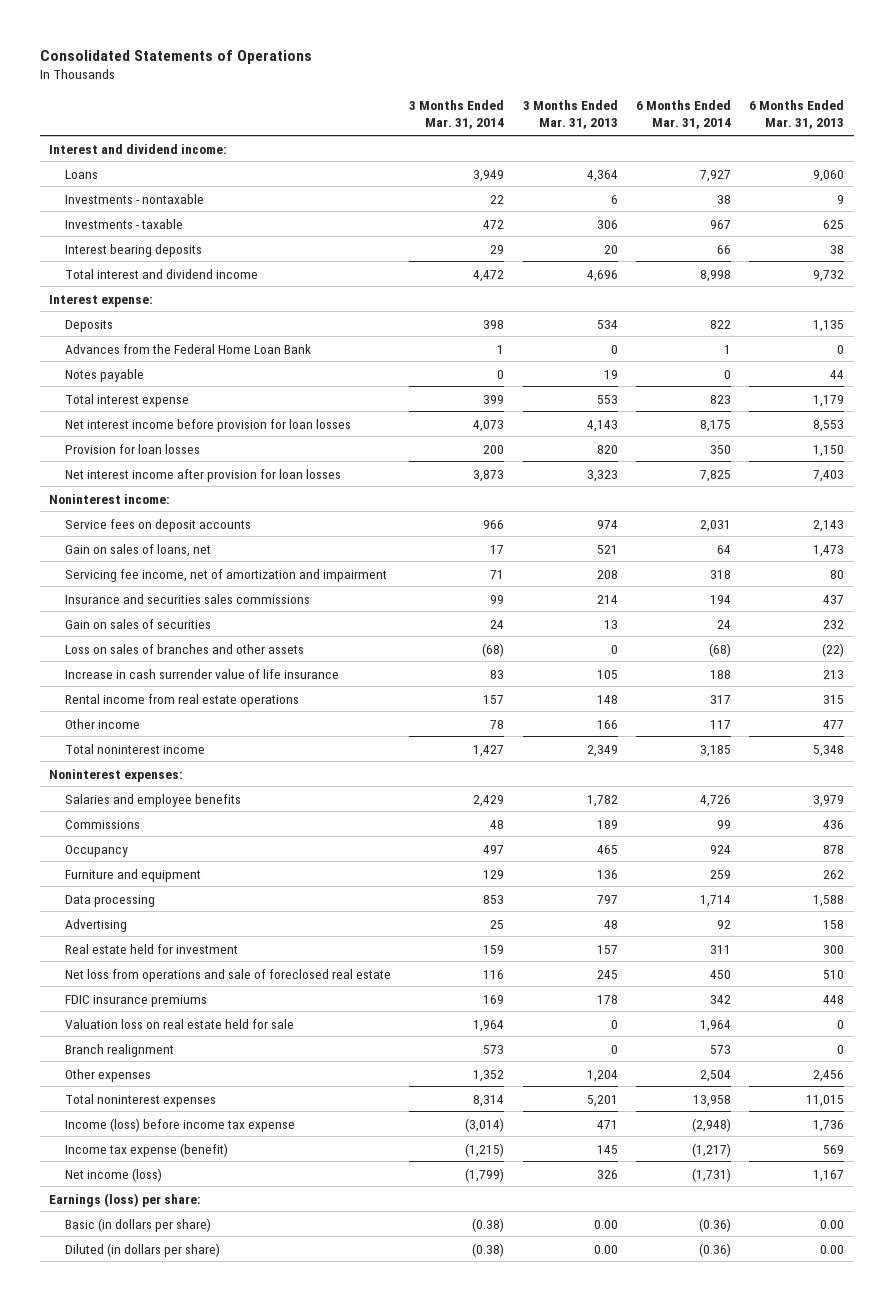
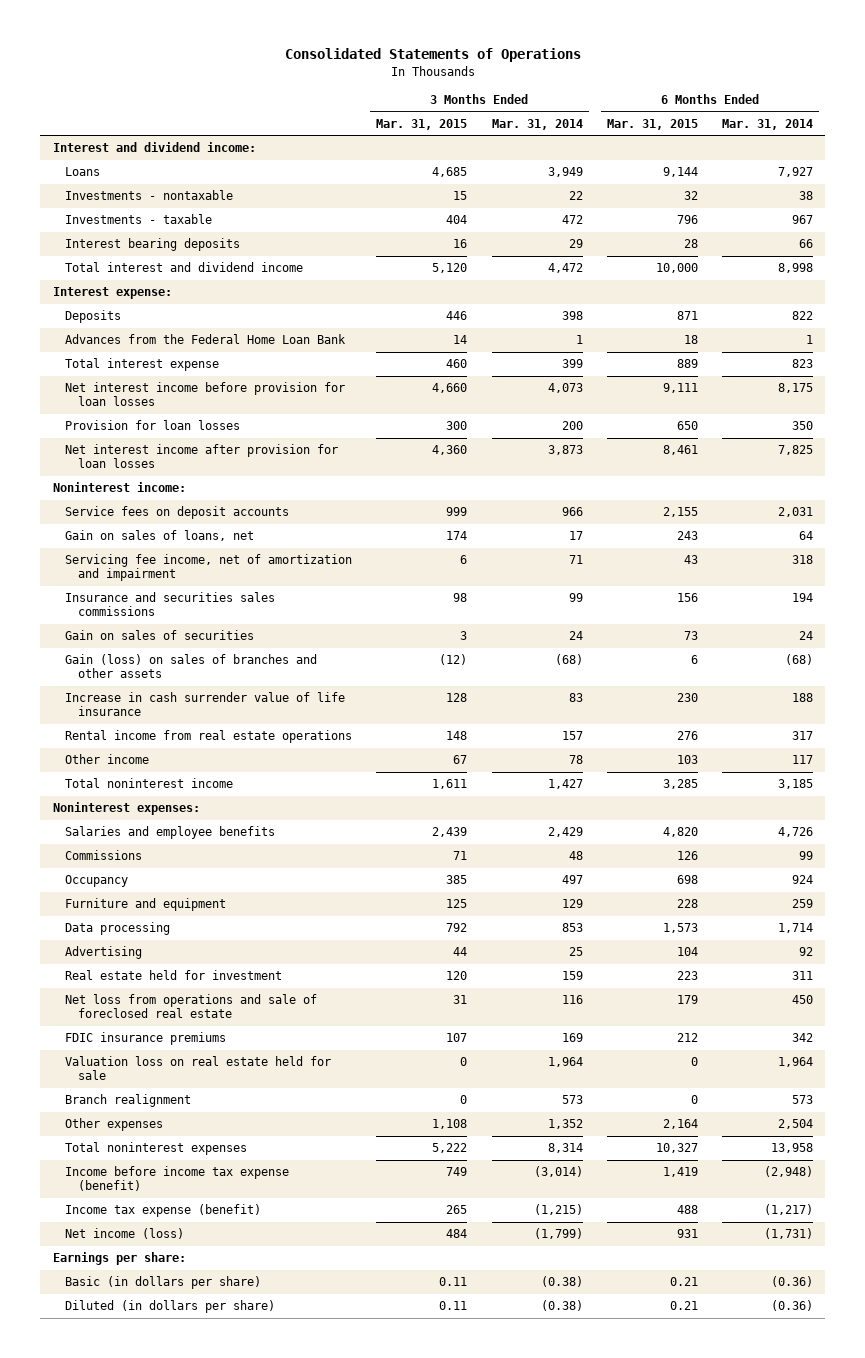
[522,100,618,130] 3 Months Ended Mar. 31, 2013 -> none
[749,100,845,130] 6 Months Ended Mar. 31, 2013 -> none
none -> [376,118,468,130] Mar. 31, 2015
none -> [606,118,698,130] Mar. 31, 2015
[64,368,144,382] Notes payable -> none
[64,643,304,654] Loss on sales of branches and other assets -> [65,654,318,679] Gain (loss) on sales of branches and other assets
[64,1117,295,1132] Income (loss) before income tax expense -> [65,1166,290,1192] Income before income tax expense (benefit)
[49,1192,202,1207] Earnings (loss) per share: -> [52,1252,186,1266] Earnings per share:

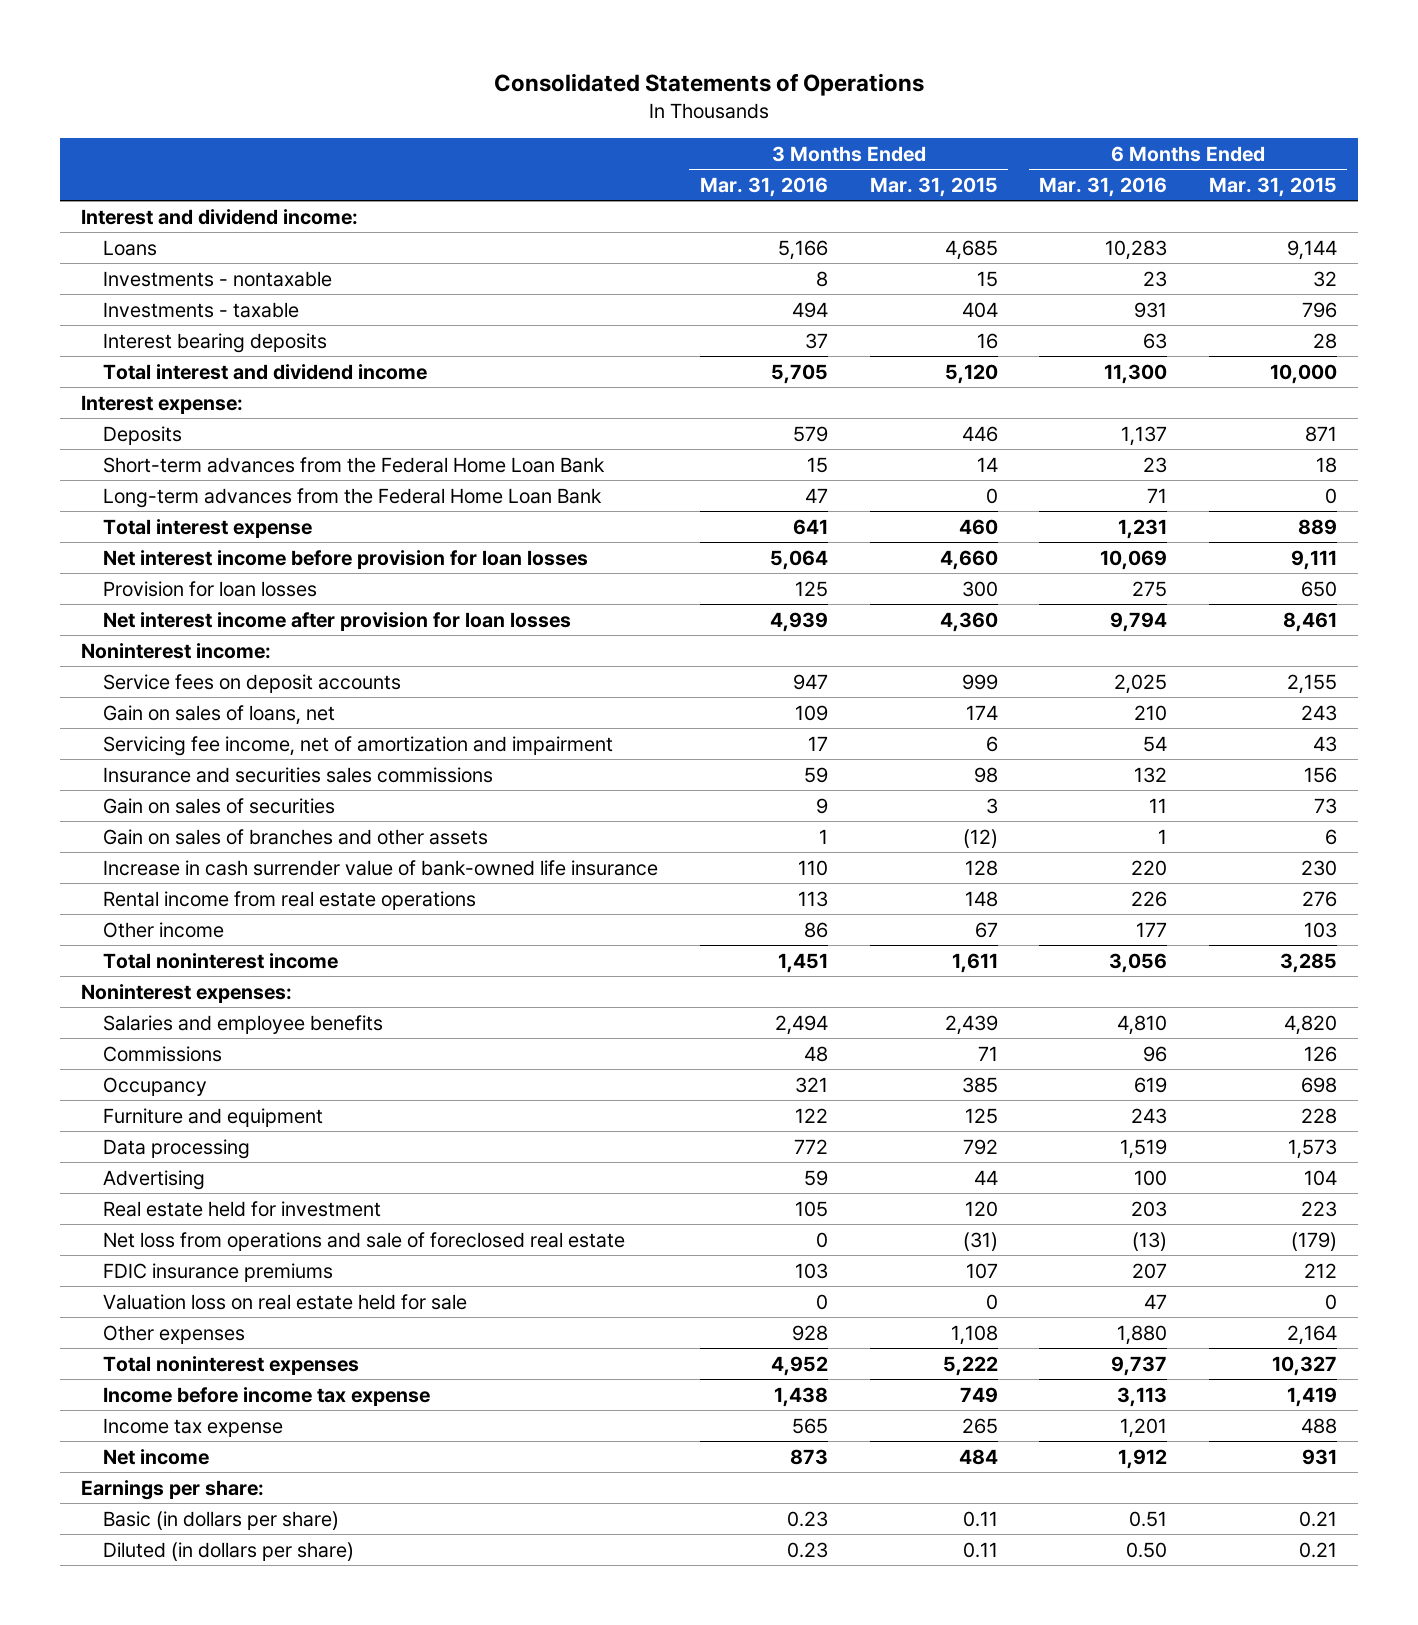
[491,118,583,130] Mar. 31, 2014 -> none
[721,118,813,130] Mar. 31, 2014 -> none
none -> [699,176,828,197] Mar. 31, 2016
none -> [1039,176,1168,197] Mar. 31, 2016
none -> [103,456,606,473] Short-term advances from the Federal Home Loan Bank
[65,334,347,345] Advances from the Federal Home Loan Bank -> [103,487,603,508] Long-term advances from the Federal Home Loan Bank
[453,335,468,345] 14 -> [985,487,998,504] 0
[683,335,698,345] 18 -> [1324,487,1337,504] 0
[65,654,318,679] Gain (loss) on sales of branches and other assets -> [103,828,489,845] Gain on sales of branches and other assets
[65,692,346,717] Increase in cash surrender value of life insurance -> [103,859,659,876] Increase in cash surrender value of bank-owned life insurance
[453,995,468,1005] 31 -> [962,1231,998,1251] (31)
[676,995,698,1005] 179 -> [1290,1231,1337,1251] (179)
[65,1094,192,1108] Branch realignment -> none
[65,1166,290,1192] Income before income tax expense (benefit) -> [103,1386,431,1406] Income before income tax expense
[65,1204,262,1218] Income tax expense (benefit) -> [103,1417,284,1437] Income tax expense
[65,1228,185,1240] Net income (loss) -> [103,1448,210,1465] Net income

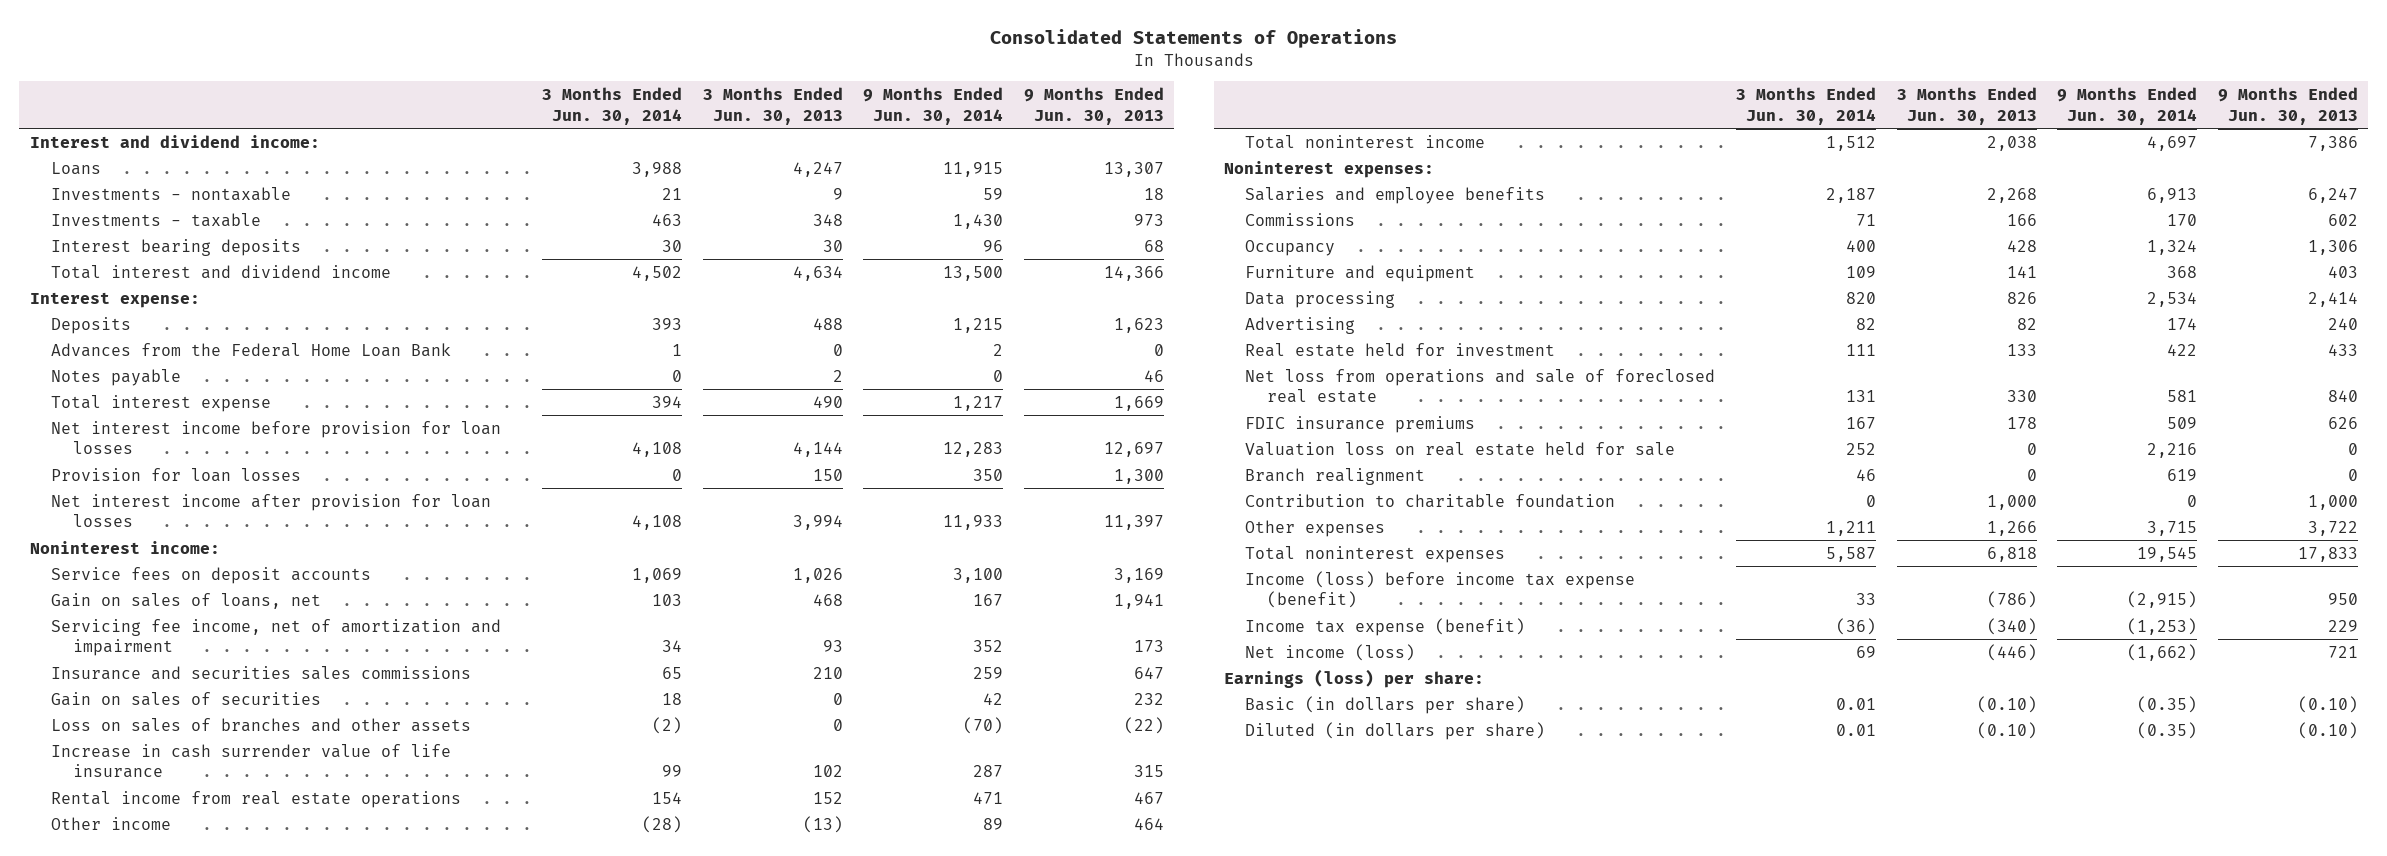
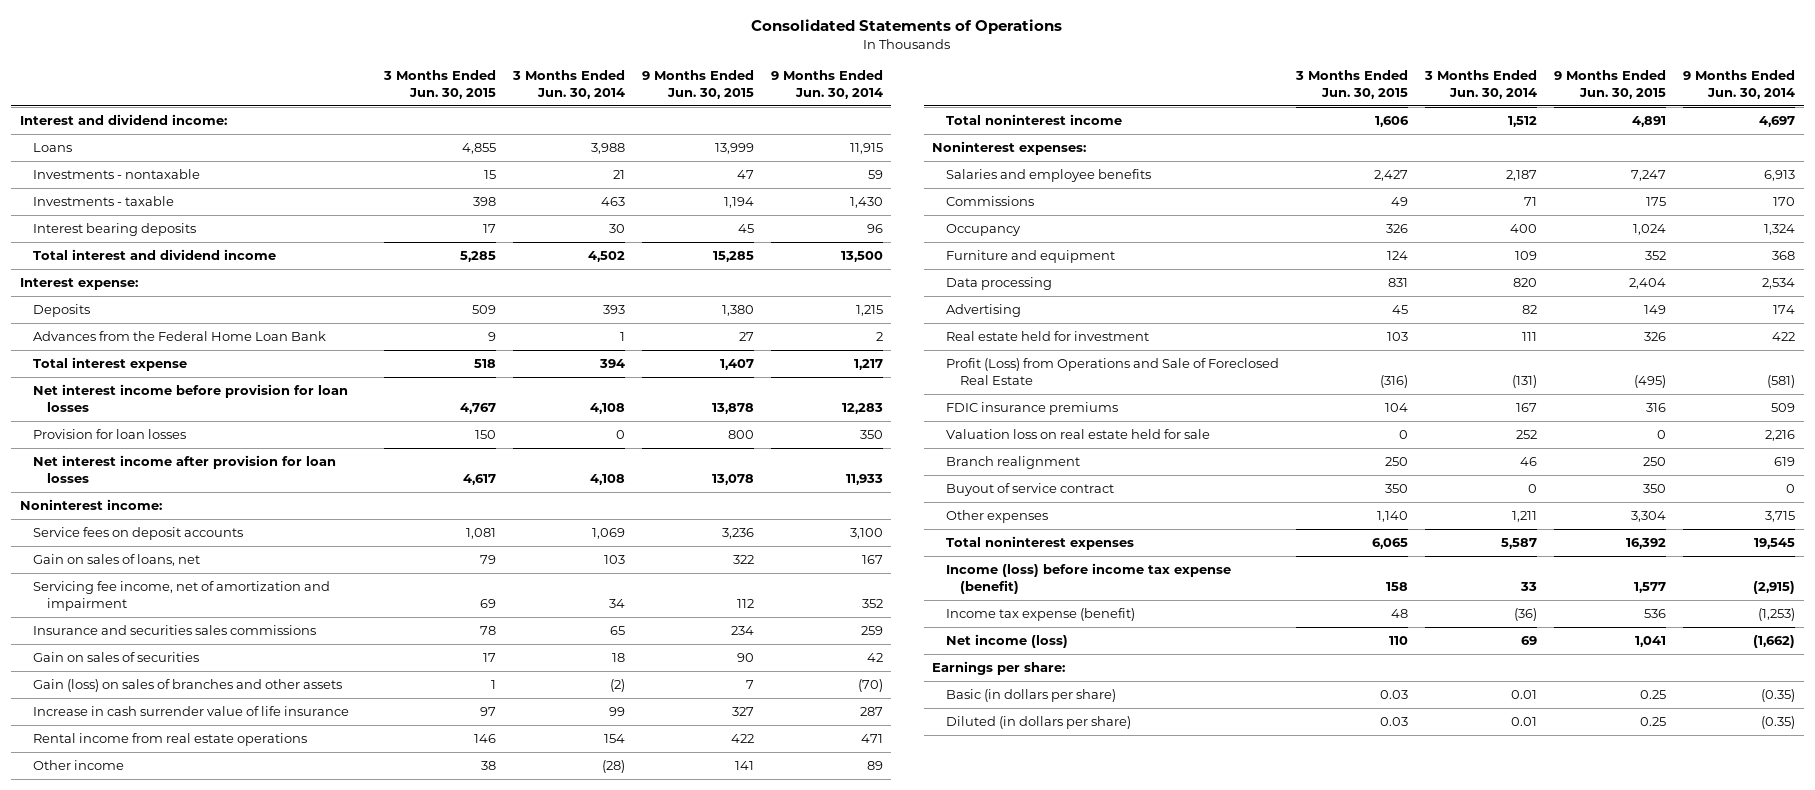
[702,87,843,125] 3 Months Ended Jun. 30, 2013 -> none
[1023,87,1164,125] 9 Months Ended Jun. 30, 2013 -> none
none -> [382,69,496,99] 3 Months Ended Jun. 30, 2015
none -> [641,69,754,99] 9 Months Ended Jun. 30, 2015
[51,368,182,386] Notes payable -> none
[51,717,472,732] Loss on sales of branches and other assets -> [33,679,343,693] Gain (loss) on sales of branches and other assets
[1245,368,1716,404] Net loss from operations and sale of foreclosed real estate -> [945,358,1279,385] Profit (Loss) from Operations and Sale of Foreclosed Real Estate
[1846,390,1877,403] 131 -> [1512,374,1538,388] (131)
[2167,390,2198,403] 581 -> [1767,374,1796,388] (581)
[1245,493,1616,508] Contribution to charitable foundation -> none
none -> [945,483,1114,497] Buyout of service contract
[1223,668,1484,688] Earnings (loss) per share: -> [932,661,1066,676] Earnings per share:

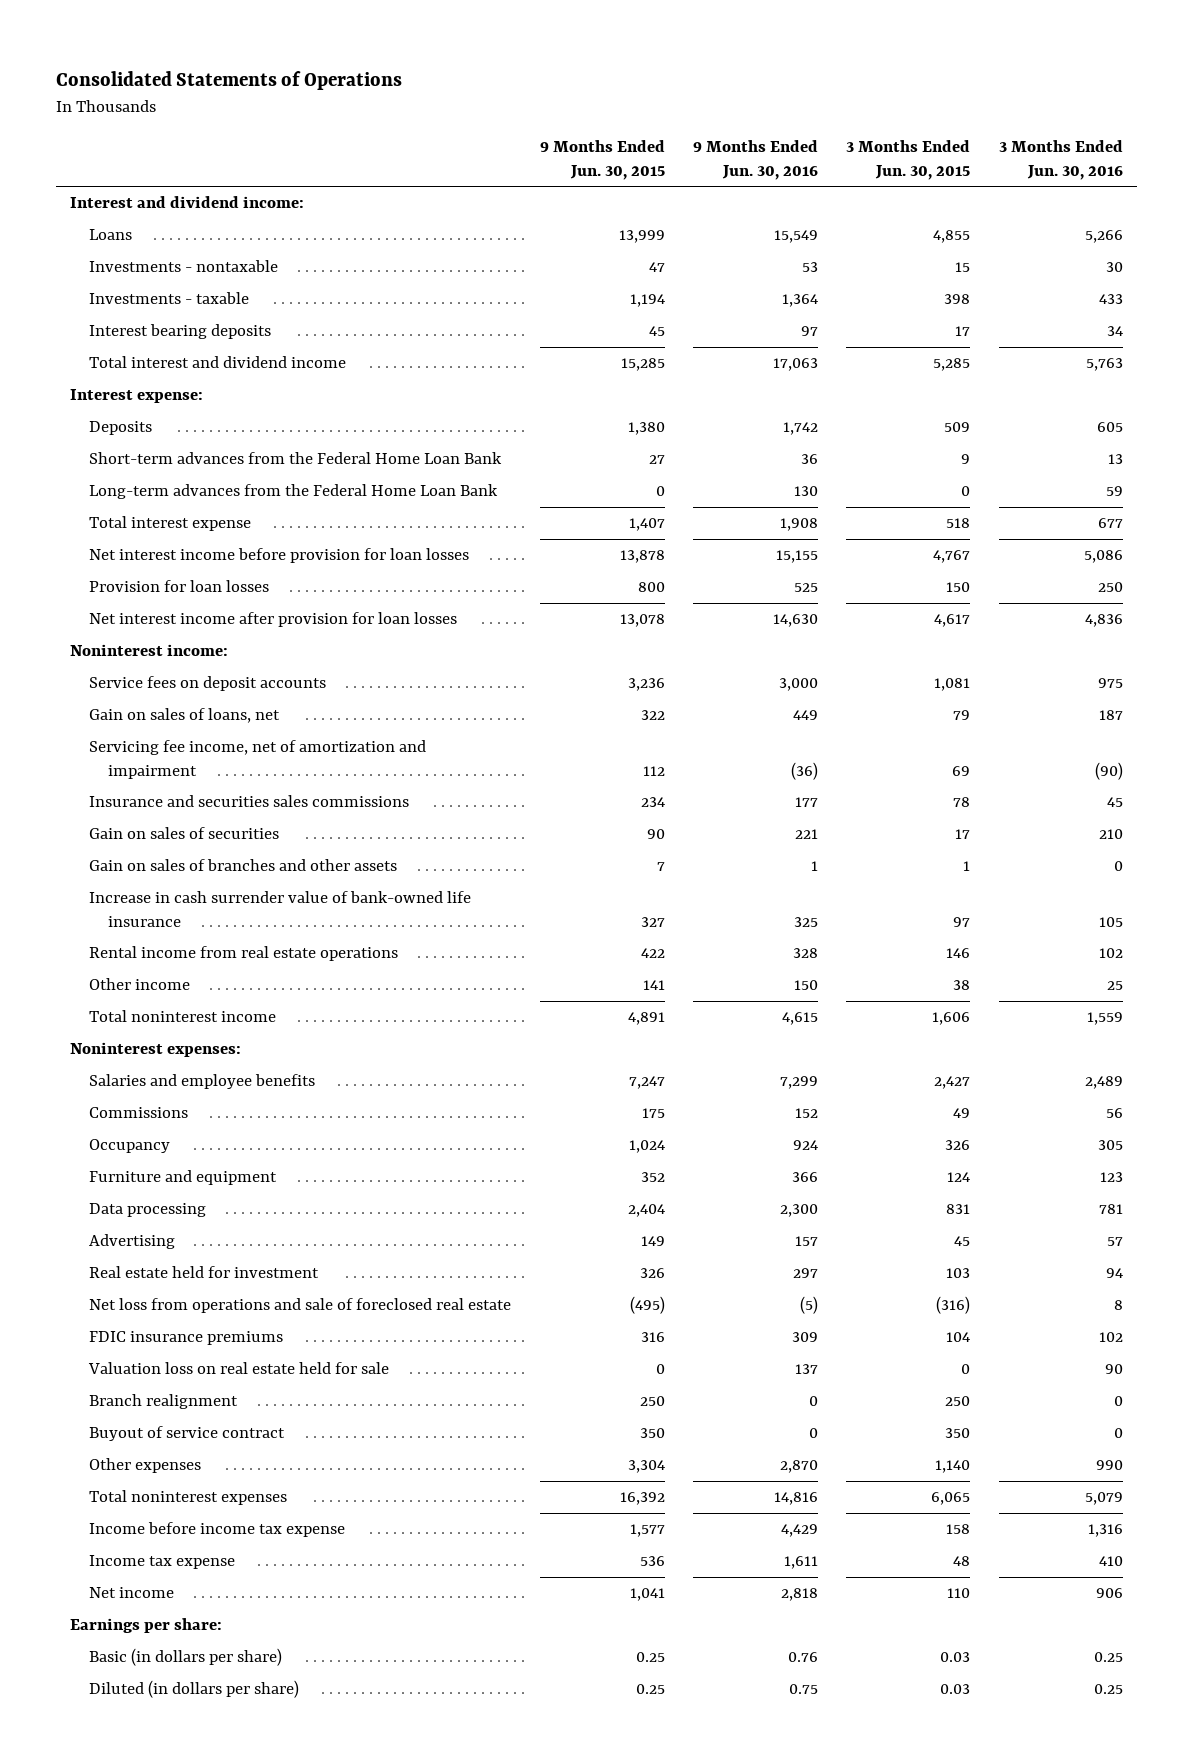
[511,69,625,99] 3 Months Ended Jun. 30, 2014 -> none
[770,69,883,99] 9 Months Ended Jun. 30, 2014 -> none
none -> [693,140,819,180] 9 Months Ended Jun. 30, 2016
none -> [998,140,1123,180] 3 Months Ended Jun. 30, 2016
none -> [89,452,503,465] Short-term advances from the Federal Home Loan Bank
[33,331,327,342] Advances from the Federal Home Loan Bank -> [89,484,499,500] Long-term advances from the Federal Home Loan Bank
[487,332,496,342] 9 -> [961,486,971,497] 0
[738,332,754,342] 27 -> [655,486,665,497] 0
[33,679,343,693] Gain (loss) on sales of branches and other assets -> [89,859,398,872] Gain on sales of branches and other assets
[33,706,350,717] Increase in cash surrender value of life insurance -> [89,891,472,927] Increase in cash surrender value of bank-owned life insurance
[945,358,1279,385] Profit (Loss) from Operations and Sale of Foreclosed Real Estate -> [89,1298,512,1314] Net loss from operations and sale of foreclosed real estate
[945,563,1231,594] Income (loss) before income tax expense (benefit) -> [89,1522,346,1538] Income before income tax expense
[945,608,1135,622] Income tax expense (benefit) -> [89,1555,236,1570] Income tax expense
[945,634,1068,649] Net income (loss) -> [89,1587,175,1599] Net income

